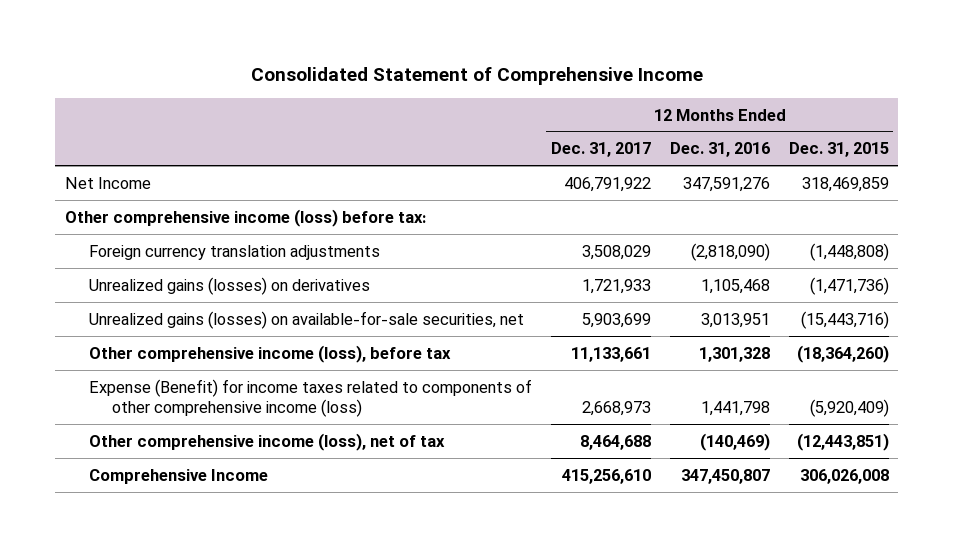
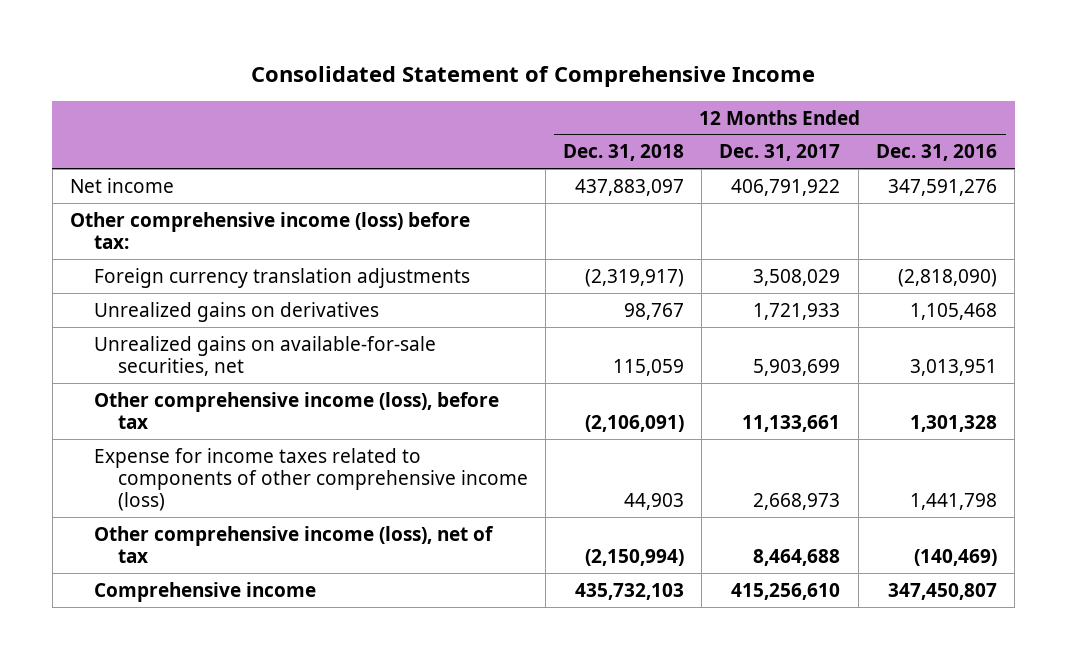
[788,142,889,158] Dec. 31, 2015 -> none
none -> [562,144,684,162] Dec. 31, 2018
[64,176,151,189] Net Income -> [69,177,174,193] Net income
[88,276,370,295] Unrealized gains (losses) on derivatives -> [93,301,379,322] Unrealized gains on derivatives
[88,310,524,329] Unrealized gains (losses) on available-for-sale securities, net -> [93,335,436,377] Unrealized gains on available-for-sale securities, net
[88,378,532,418] Expense (Benefit) for income taxes related to components of other comprehensive income (loss) -> [93,447,528,512] Expense for income taxes related to components of other comprehensive income (loss)
[88,468,268,484] Comprehensive Income -> [93,581,316,602] Comprehensive income

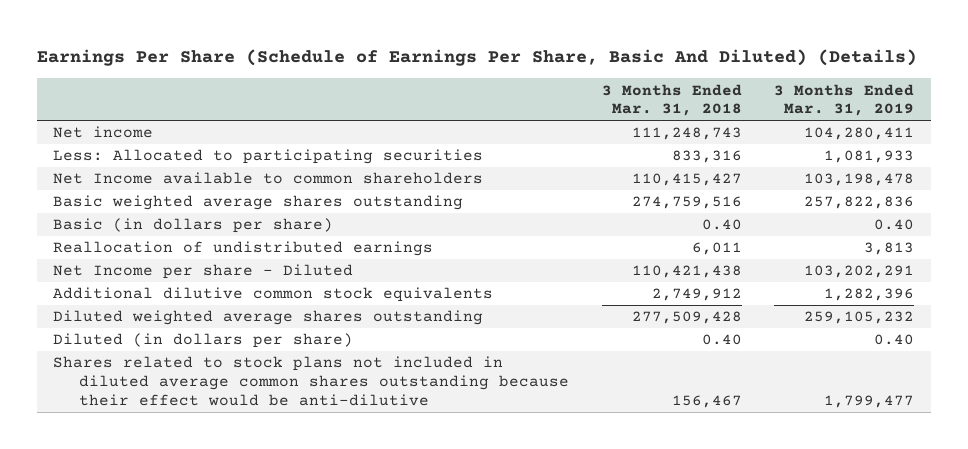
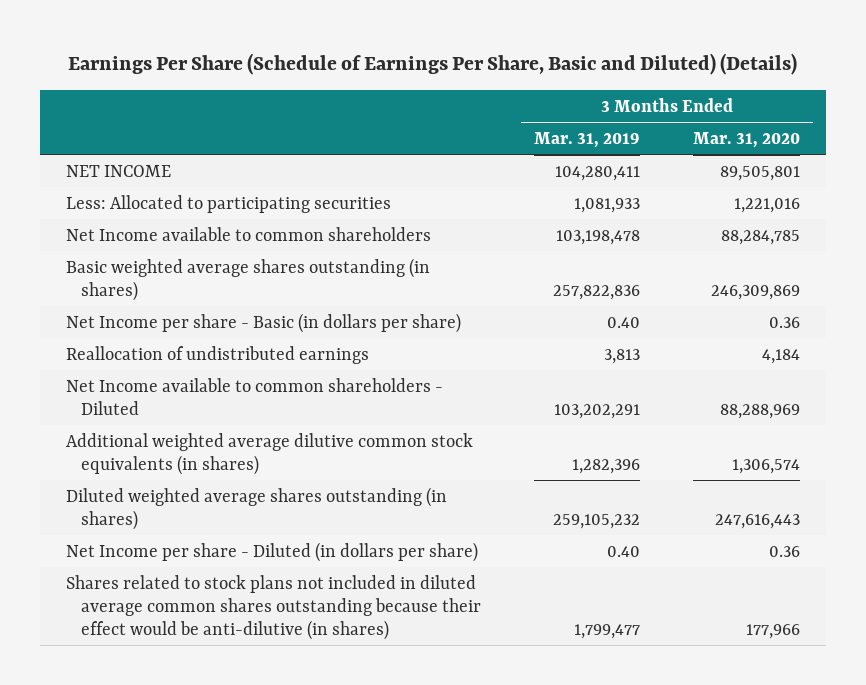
[37,49,918,67] Earnings Per Share (Schedule of Earnings Per Share, Basic And Diluted) (Details) -> [67,53,797,76] Earnings Per Share (Schedule of Earnings Per Share, Basic and Diluted) (Details)
[601,83,742,117] 3 Months Ended Mar. 31, 2018 -> none
none -> [692,131,800,148] Mar. 31, 2020
[53,126,154,139] Net income -> [66,164,172,177] NET INCOME
[53,195,464,211] Basic weighted average shares outstanding -> [66,257,431,301] Basic weighted average shares outstanding (in shares)
[53,218,334,234] Basic (in dollars per share) -> [66,312,462,333] Net Income per share - Basic (in dollars per share)
[53,264,354,280] Net Income per share - Diluted -> [66,377,444,415] Net Income available to common shareholders - Diluted
[53,287,494,303] Additional dilutive common stock equivalents -> [66,432,474,475] Additional weighted average dilutive common stock equivalents (in shares)
[53,310,484,326] Diluted weighted average shares outstanding -> [66,486,448,530] Diluted weighted average shares outstanding (in shares)
[53,333,354,349] Diluted (in dollars per share) -> [66,541,479,562] Net Income per share - Diluted (in dollars per share)
[53,356,570,406] Shares related to stock plans not included in diluted average common shares outstanding because their effect would be anti-dilutive -> [66,574,481,640] Shares related to stock plans not included in diluted average common shares outstanding because their effect would be anti-dilutive (in shares)

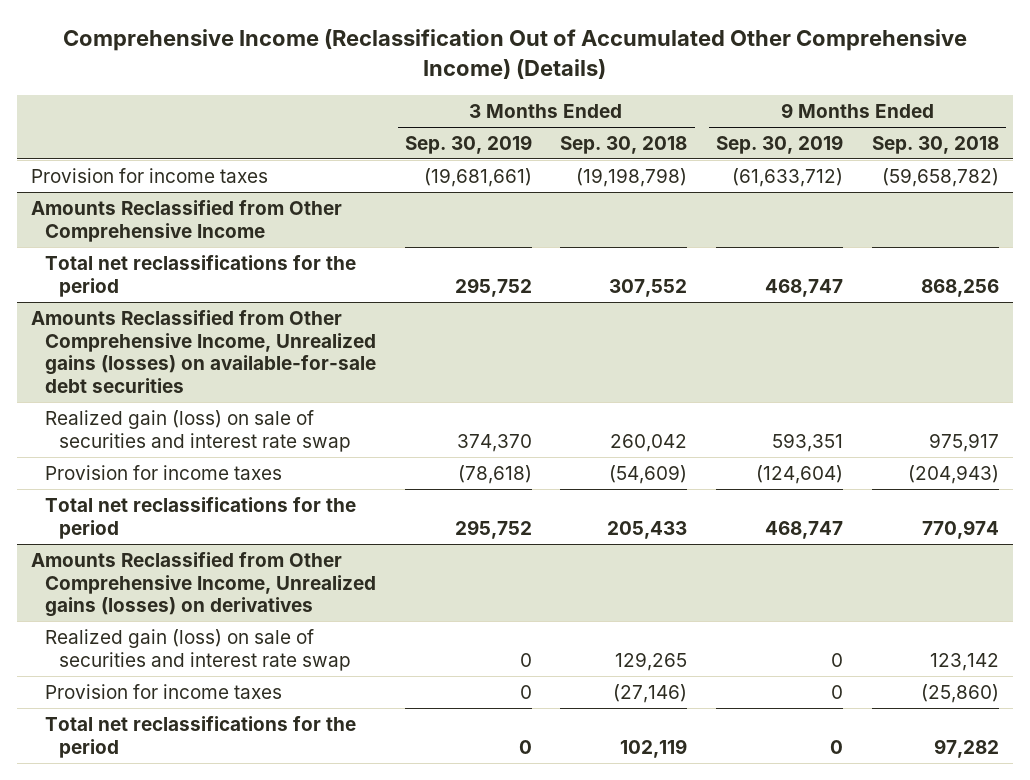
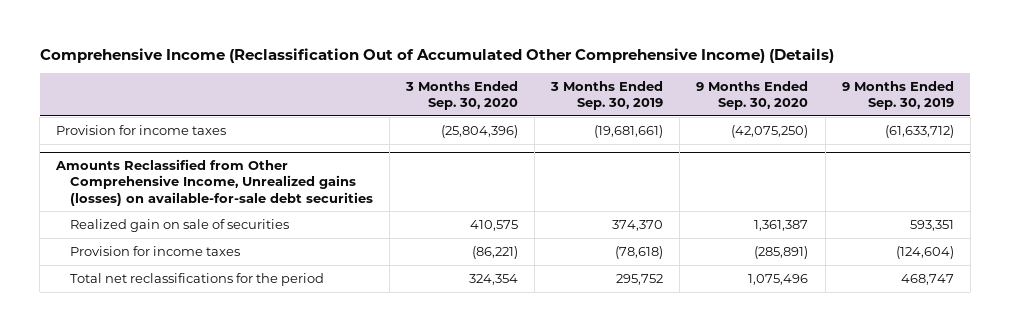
[560,136,688,155] Sep. 30, 2018 -> none
[871,136,999,155] Sep. 30, 2018 -> none
none -> [405,80,519,110] 3 Months Ended Sep. 30, 2020
none -> [696,80,809,110] 9 Months Ended Sep. 30, 2020
[31,199,343,242] Amounts Reclassified from Other Comprehensive Income -> none
[45,254,357,297] Total net reclassifications for the period -> none
[45,409,351,452] Realized gain (loss) on sale of securities and interest rate swap -> [70,218,290,232] Realized gain on sale of securities
[31,551,377,618] Amounts Reclassified from Other Comprehensive Income, Unrealized gains (losses) on derivatives -> none
[45,628,351,671] Realized gain (loss) on sale of securities and interest rate swap -> none
[45,683,283,699] Provision for income taxes -> none
[45,715,357,758] Total net reclassifications for the period -> none

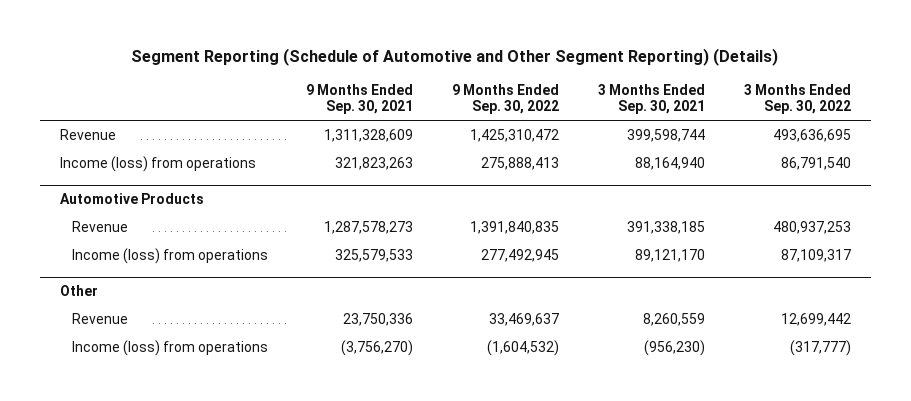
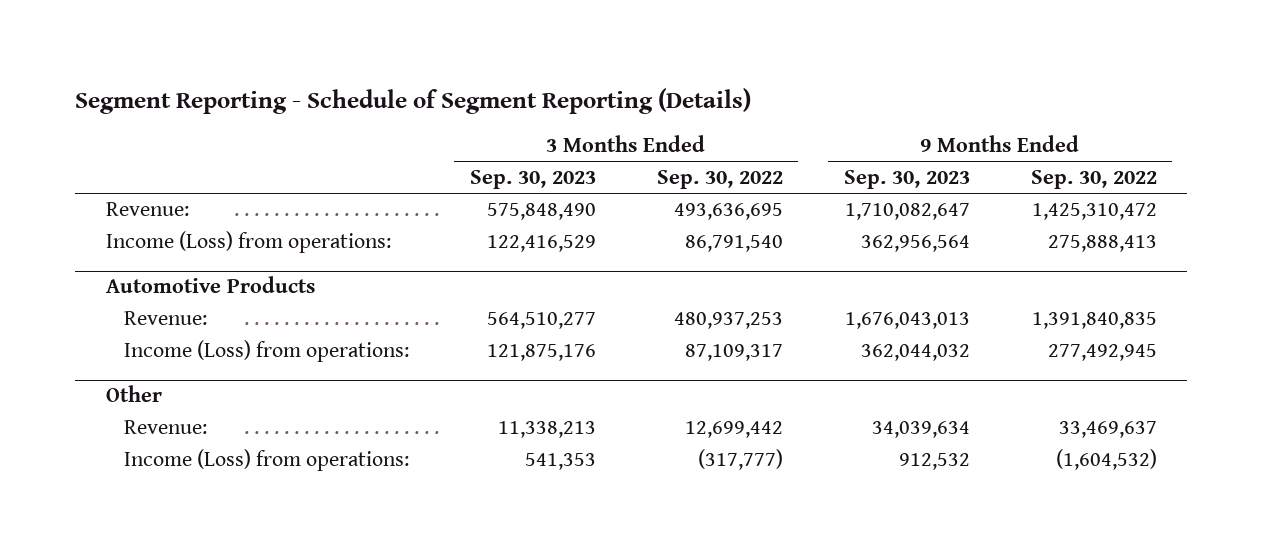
[131,47,779,66] Segment Reporting (Schedule of Automotive and Other Segment Reporting) (Details) -> [75,88,752,115] Segment Reporting - Schedule of Segment Reporting (Details)
[306,83,414,115] 9 Months Ended Sep. 30, 2021 -> none
[598,83,706,115] 3 Months Ended Sep. 30, 2021 -> none
none -> [469,169,596,189] Sep. 30, 2023
none -> [843,169,970,189] Sep. 30, 2023
[59,128,116,140] Revenue -> [105,202,189,217] Revenue:
[59,155,256,172] Income (loss) from operations -> [105,231,391,254] Income (Loss) from operations:
[71,220,128,232] Revenue -> [123,311,207,326] Revenue:
[71,247,268,264] Income (loss) from operations -> [123,340,409,363] Income (Loss) from operations:
[71,312,128,324] Revenue -> [123,420,207,435] Revenue:
[71,339,268,356] Income (loss) from operations -> [123,449,409,472] Income (Loss) from operations:

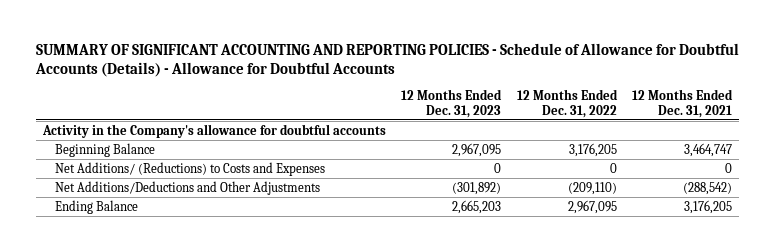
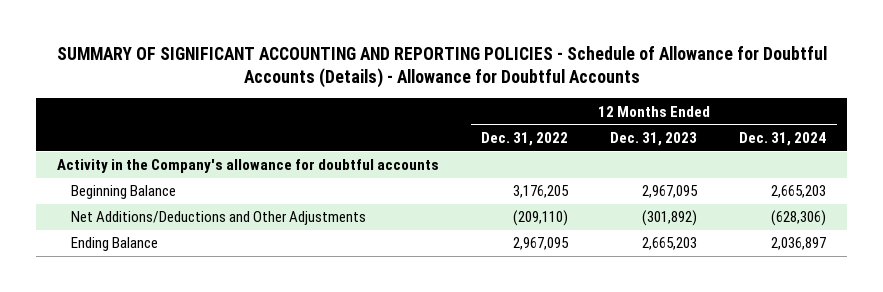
[631,89,733,118] 12 Months Ended Dec. 31, 2021 -> none
none -> [739,131,827,146] Dec. 31, 2024
[55,161,326,176] Net Additions/ (Reductions) to Costs and Expenses -> none

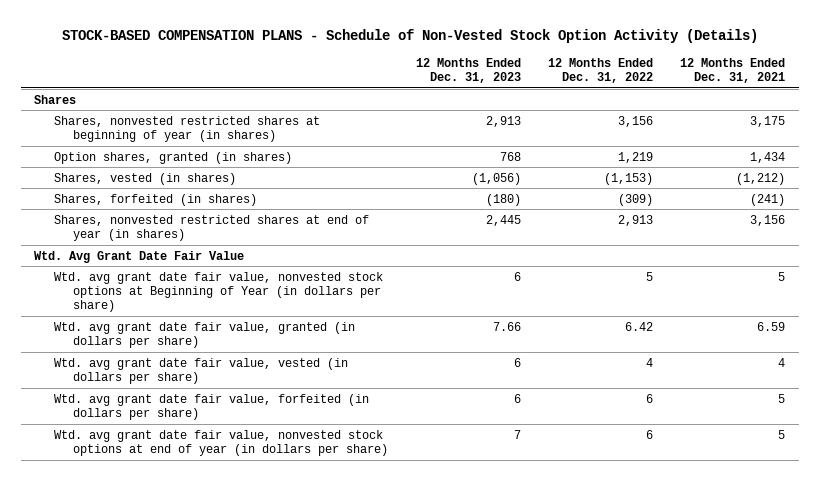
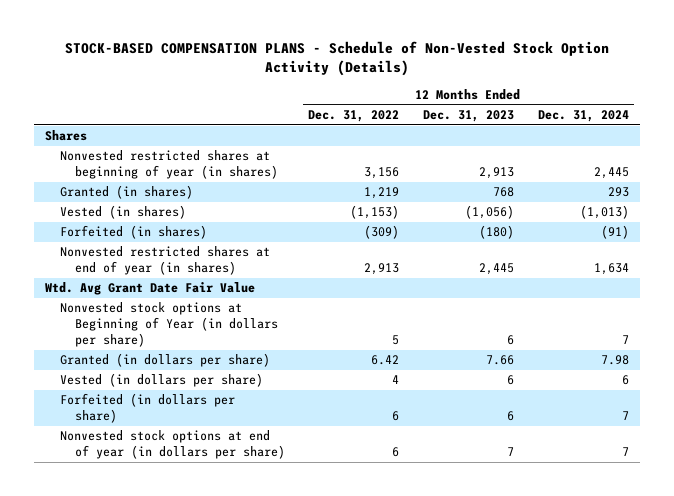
[680,57,786,83] 12 Months Ended Dec. 31, 2021 -> none
none -> [537,109,629,122] Dec. 31, 2024
[53,115,320,142] Shares, nonvested restricted shares at beginning of year (in shares) -> [60,150,278,180] Nonvested restricted shares at beginning of year (in shares)
[53,151,292,164] Option shares, granted (in shares) -> [60,185,194,200] Granted (in shares)
[53,172,236,185] Shares, vested (in shares) -> [60,205,187,220] Vested (in shares)
[53,193,257,206] Shares, forfeited (in shares) -> [60,225,208,240] Forfeited (in shares)
[53,214,369,241] Shares, nonvested restricted shares at end of year (in shares) -> [60,246,271,276] Nonvested restricted shares at end of year (in shares)
[53,271,383,313] Wtd. avg grant date fair value, nonvested stock options at Beginning of Year (in dollars per share) -> [60,302,278,347] Nonvested stock options at Beginning of Year (in dollars per share)
[53,321,355,348] Wtd. avg grant date fair value, granted (in dollars per share) -> [60,353,271,368] Granted (in dollars per share)
[53,357,348,384] Wtd. avg grant date fair value, vested (in dollars per share) -> [60,373,264,388] Vested (in dollars per share)
[53,393,369,420] Wtd. avg grant date fair value, forfeited (in dollars per share) -> [60,393,236,424] Forfeited (in dollars per share)
[53,429,389,456] Wtd. avg grant date fair value, nonvested stock options at end of year (in dollars per share) -> [60,430,285,460] Nonvested stock options at end of year (in dollars per share)

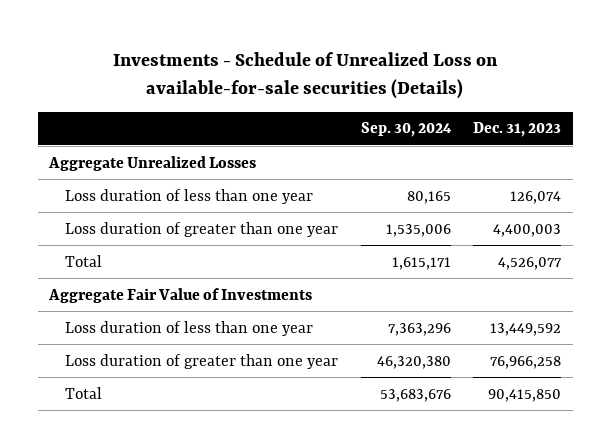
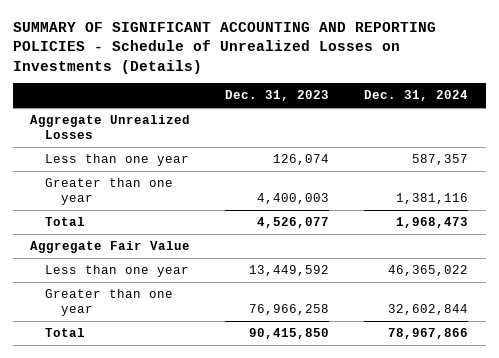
[113,51,499,99] Investments - Schedule of Unrealized Loss on available-for-sale securities (Details) -> [12,22,436,74] SUMMARY OF SIGNIFICANT ACCOUNTING AND REPORTING POLICIES - Schedule of Unrealized Losses on Investments (Details)
[360,122,452,138] Sep. 30, 2024 -> none
none -> [364,90,469,102] Dec. 31, 2024
[65,188,314,204] Loss duration of less than one year -> [45,154,190,167] Less than one year
[65,221,339,237] Loss duration of greater than one year -> [45,178,174,205] Greater than one year
[48,287,313,303] Aggregate Fair Value of Investments -> [30,241,191,254] Aggregate Fair Value
[65,320,314,336] Loss duration of less than one year -> [45,265,190,278] Less than one year
[65,353,339,369] Loss duration of greater than one year -> [45,289,174,316] Greater than one year

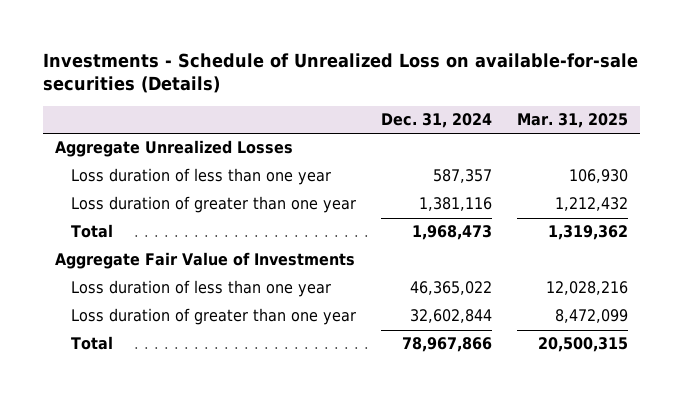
[12,22,436,74] SUMMARY OF SIGNIFICANT ACCOUNTING AND REPORTING POLICIES - Schedule of Unrealized Losses on Investments (Details) -> [42,52,638,94] Investments - Schedule of Unrealized Loss on available-for-sale securities (Details)
[225,90,330,102] Dec. 31, 2023 -> none
none -> [516,113,628,129] Mar. 31, 2025
[45,154,190,167] Less than one year -> [71,168,332,186] Loss duration of less than one year
[45,178,174,205] Greater than one year -> [71,196,357,214] Loss duration of greater than one year
[30,241,191,254] Aggregate Fair Value -> [55,252,356,270] Aggregate Fair Value of Investments
[45,265,190,278] Less than one year -> [71,280,332,298] Loss duration of less than one year
[45,289,174,316] Greater than one year -> [71,308,357,326] Loss duration of greater than one year

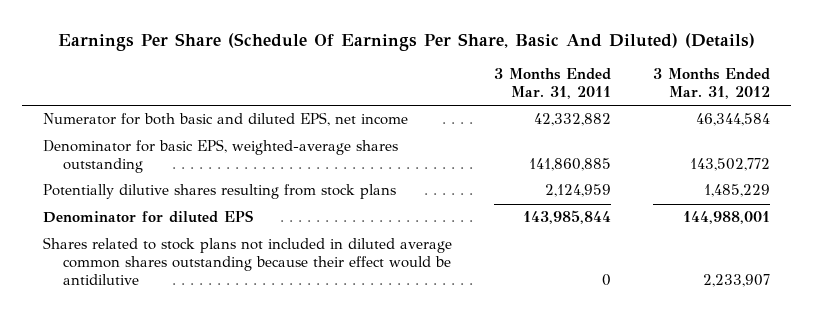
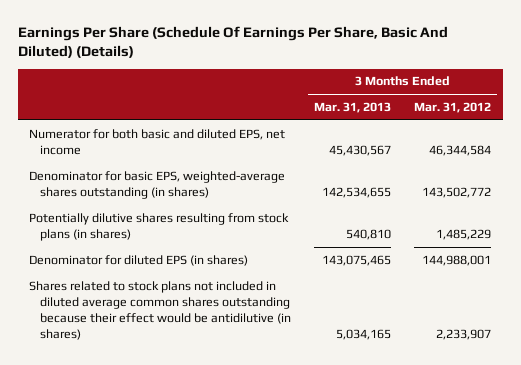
[494,68,612,100] 3 Months Ended Mar. 31, 2011 -> none
none -> [313,102,391,114] Mar. 31, 2013
[43,139,399,174] Denominator for basic EPS, weighted-average shares outstanding -> [29,170,286,199] Denominator for basic EPS, weighted-average shares outstanding (in shares)
[43,184,397,200] Potentially dilutive shares resulting from stock plans -> [29,212,290,241] Potentially dilutive shares resulting from stock plans (in shares)
[43,210,254,224] Denominator for diluted EPS -> [29,254,249,266] Denominator for diluted EPS (in shares)
[43,237,453,286] Shares related to stock plans not included in diluted average common shares outstanding because their effect would be antidilutive -> [29,280,291,340] Shares related to stock plans not included in diluted average common shares outstanding because their effect would be antidilutive (in shares)

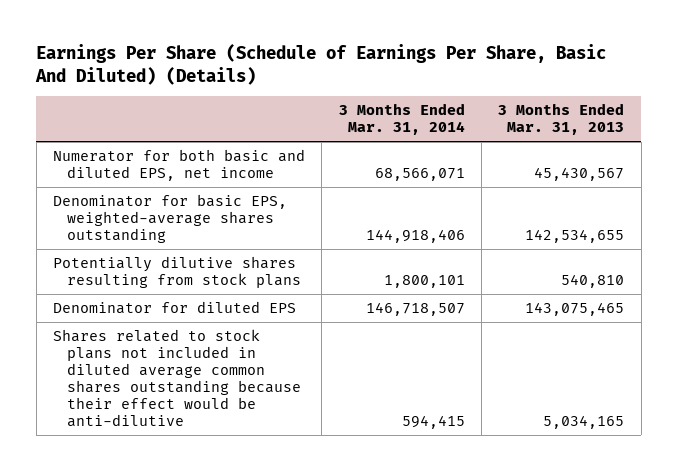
[17,26,448,59] Earnings Per Share (Schedule Of Earnings Per Share, Basic And Diluted) (Details) -> [35,43,607,85] Earnings Per Share (Schedule of Earnings Per Share, Basic And Diluted) (Details)
[414,102,492,114] Mar. 31, 2012 -> none
none -> [338,103,465,136] 3 Months Ended Mar. 31, 2014
[29,170,286,199] Denominator for basic EPS, weighted-average shares outstanding (in shares) -> [52,194,287,244] Denominator for basic EPS, weighted-average shares outstanding
[29,212,290,241] Potentially dilutive shares resulting from stock plans (in shares) -> [52,256,302,289] Potentially dilutive shares resulting from stock plans
[29,254,249,266] Denominator for diluted EPS (in shares) -> [52,301,296,315] Denominator for diluted EPS
[29,280,291,340] Shares related to stock plans not included in diluted average common shares outstanding because their effect would be antidilutive (in shares) -> [52,329,302,428] Shares related to stock plans not included in diluted average common shares outstanding because their effect would be anti-dilutive

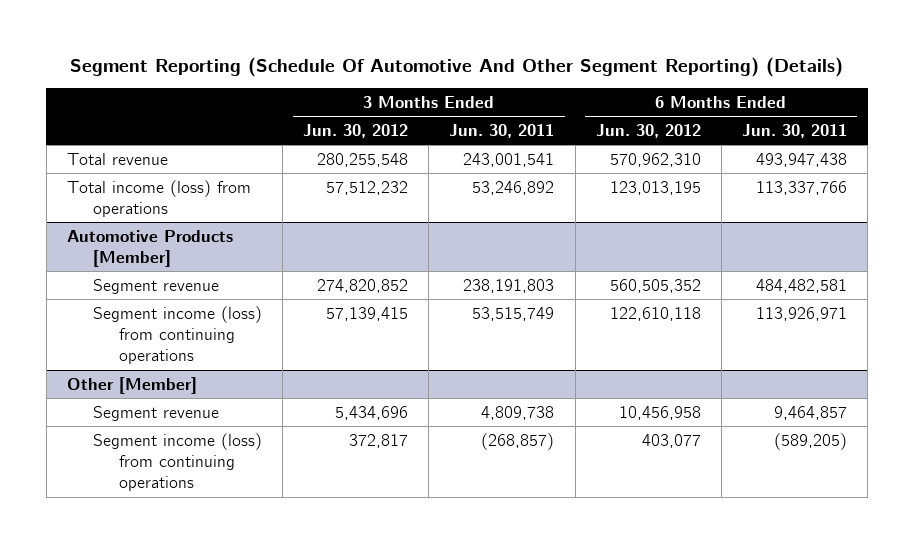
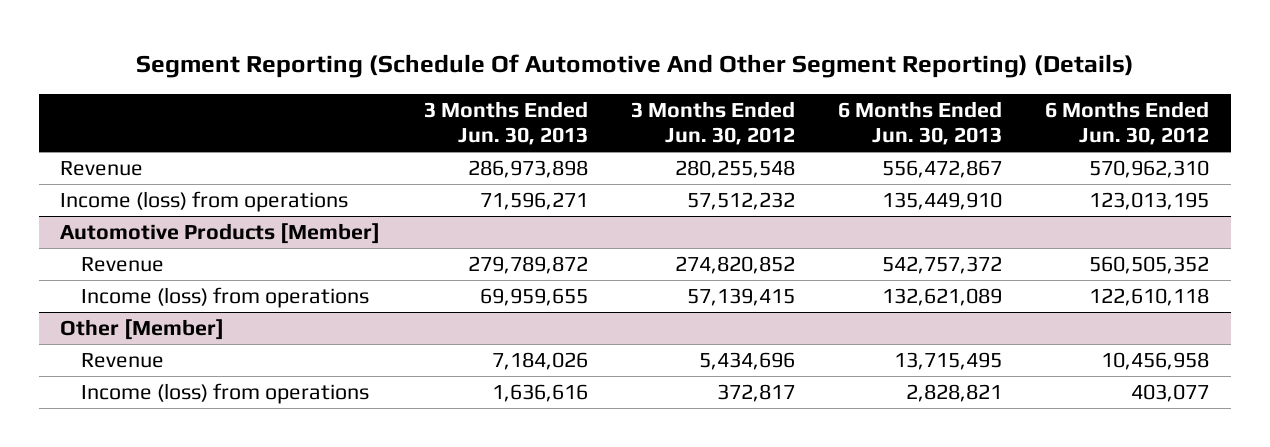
[449,123,555,138] Jun. 30, 2011 -> none
[742,123,848,138] Jun. 30, 2011 -> none
none -> [423,100,588,146] 3 Months Ended Jun. 30, 2013
none -> [838,100,1003,146] 6 Months Ended Jun. 30, 2013
[66,152,168,165] Total revenue -> [60,160,144,176] Revenue
[66,179,251,217] Total income (loss) from operations -> [60,190,349,212] Income (loss) from operations
[92,278,219,294] Segment revenue -> [81,256,165,272] Revenue
[92,305,262,365] Segment income (loss) from continuing operations -> [81,286,370,308] Income (loss) from operations
[92,405,219,421] Segment revenue -> [81,352,165,368] Revenue
[92,432,262,492] Segment income (loss) from continuing operations -> [81,382,370,404] Income (loss) from operations

